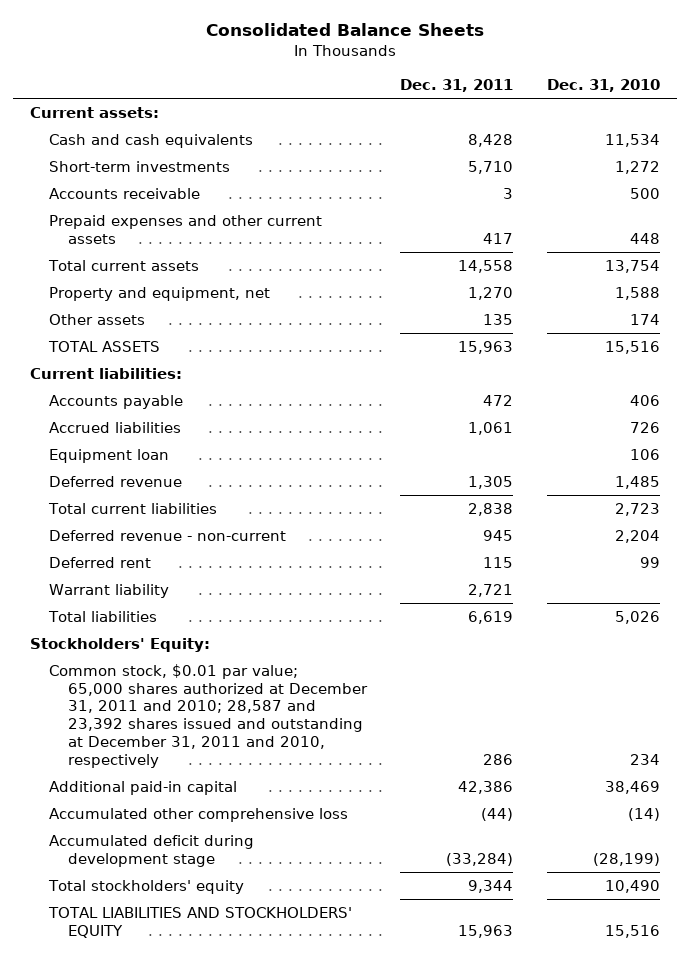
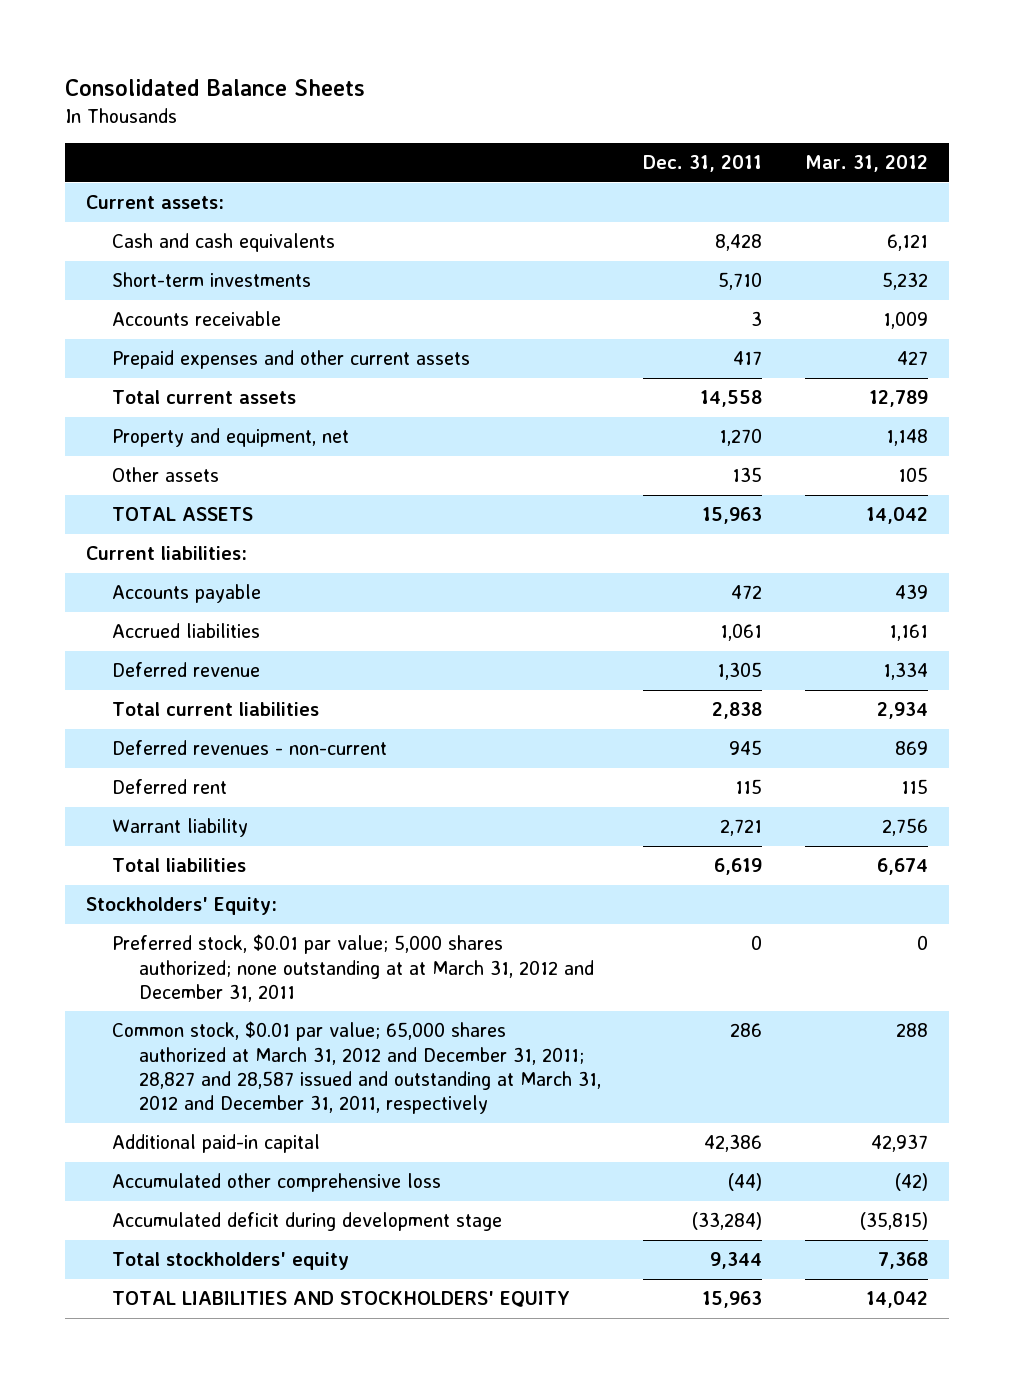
[547,79,661,93] Dec. 31, 2010 -> none
none -> [804,155,928,173] Mar. 31, 2012
[48,449,169,464] Equipment loan -> none
[48,530,286,542] Deferred revenue - non-current -> [112,740,388,756] Deferred revenues - non-current
none -> [112,934,594,1002] Preferred stock, $0.01 par value; 5,000 shares authorized; none outstanding at at March 31, 2012 and December 31, 2011
[48,664,368,768] Common stock, $0.01 par value; 65,000 shares authorized at December 31, 2011 and 2010; 28,587 and 23,392 shares issued and outstanding at December 31, 2011 and 2010, respectively -> [112,1021,601,1115] Common stock, $0.01 par value; 65,000 shares authorized at March 31, 2012 and December 31, 2011; 28,827 and 28,587 issued and outstanding at March 31, 2012 and December 31, 2011, respectively

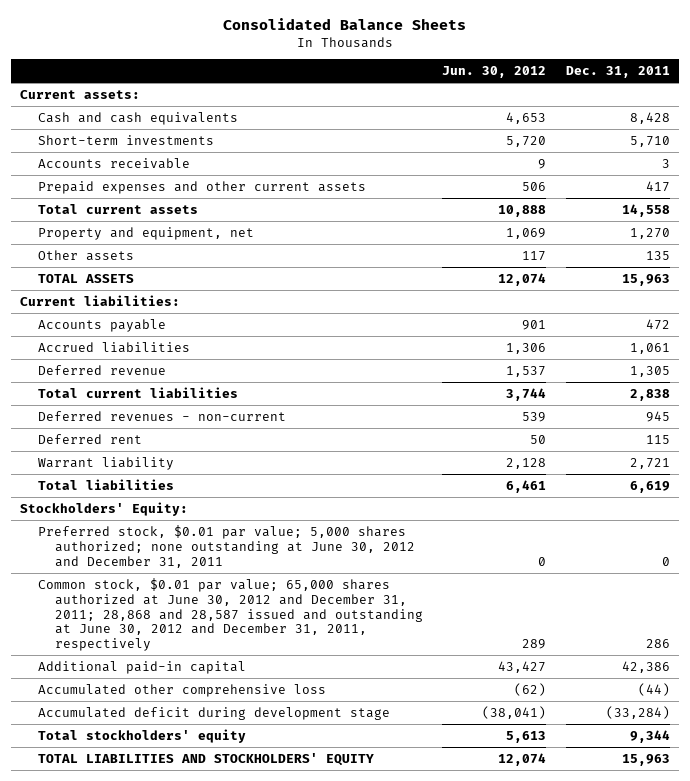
[804,155,928,173] Mar. 31, 2012 -> none
none -> [442,66,547,79] Jun. 30, 2012
[112,934,594,1002] Preferred stock, $0.01 par value; 5,000 shares authorized; none outstanding at at March 31, 2012 and December 31, 2011 -> [37,524,415,568] Preferred stock, $0.01 par value; 5,000 shares authorized; none outstanding at June 30, 2012 and December 31, 2011
[112,1021,601,1115] Common stock, $0.01 par value; 65,000 shares authorized at March 31, 2012 and December 31, 2011; 28,827 and 28,587 issued and outstanding at March 31, 2012 and December 31, 2011, respectively -> [37,577,423,652] Common stock, $0.01 par value; 65,000 shares authorized at June 30, 2012 and December 31, 2011; 28,868 and 28,587 issued and outstanding at June 30, 2012 and December 31, 2011, respectively

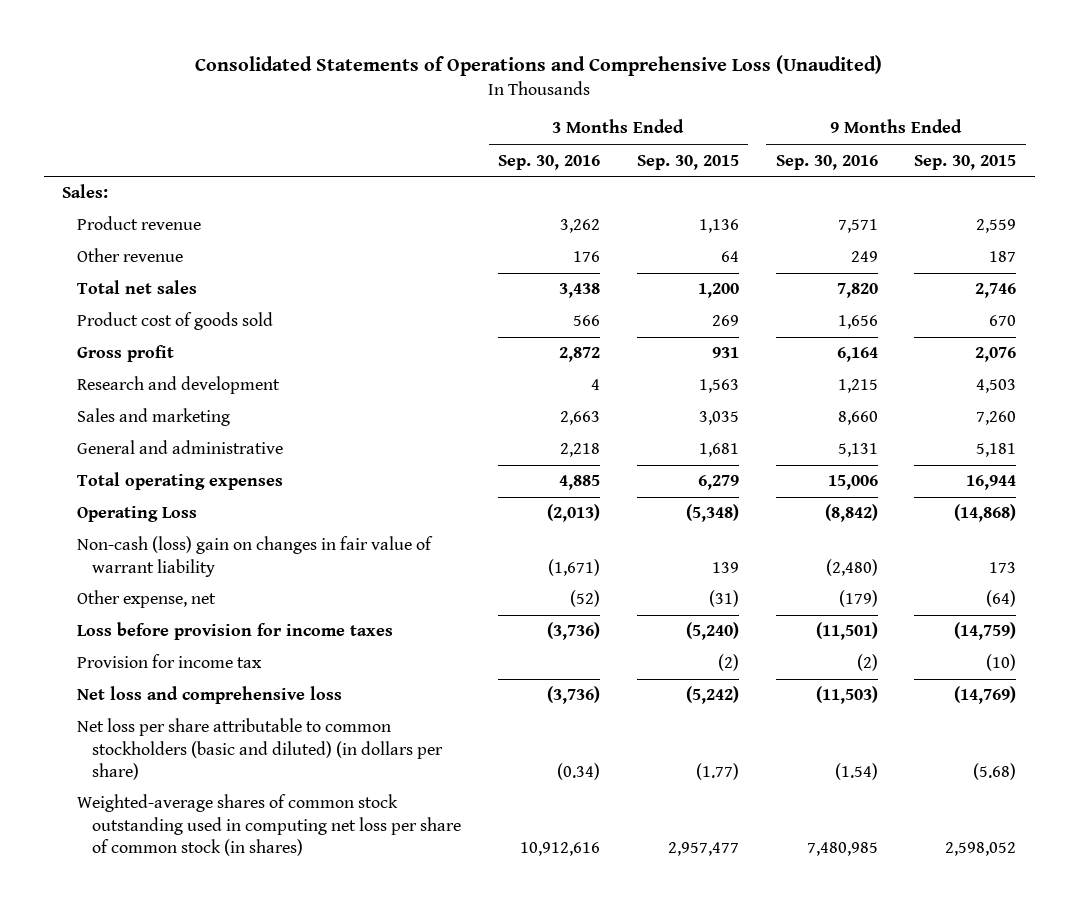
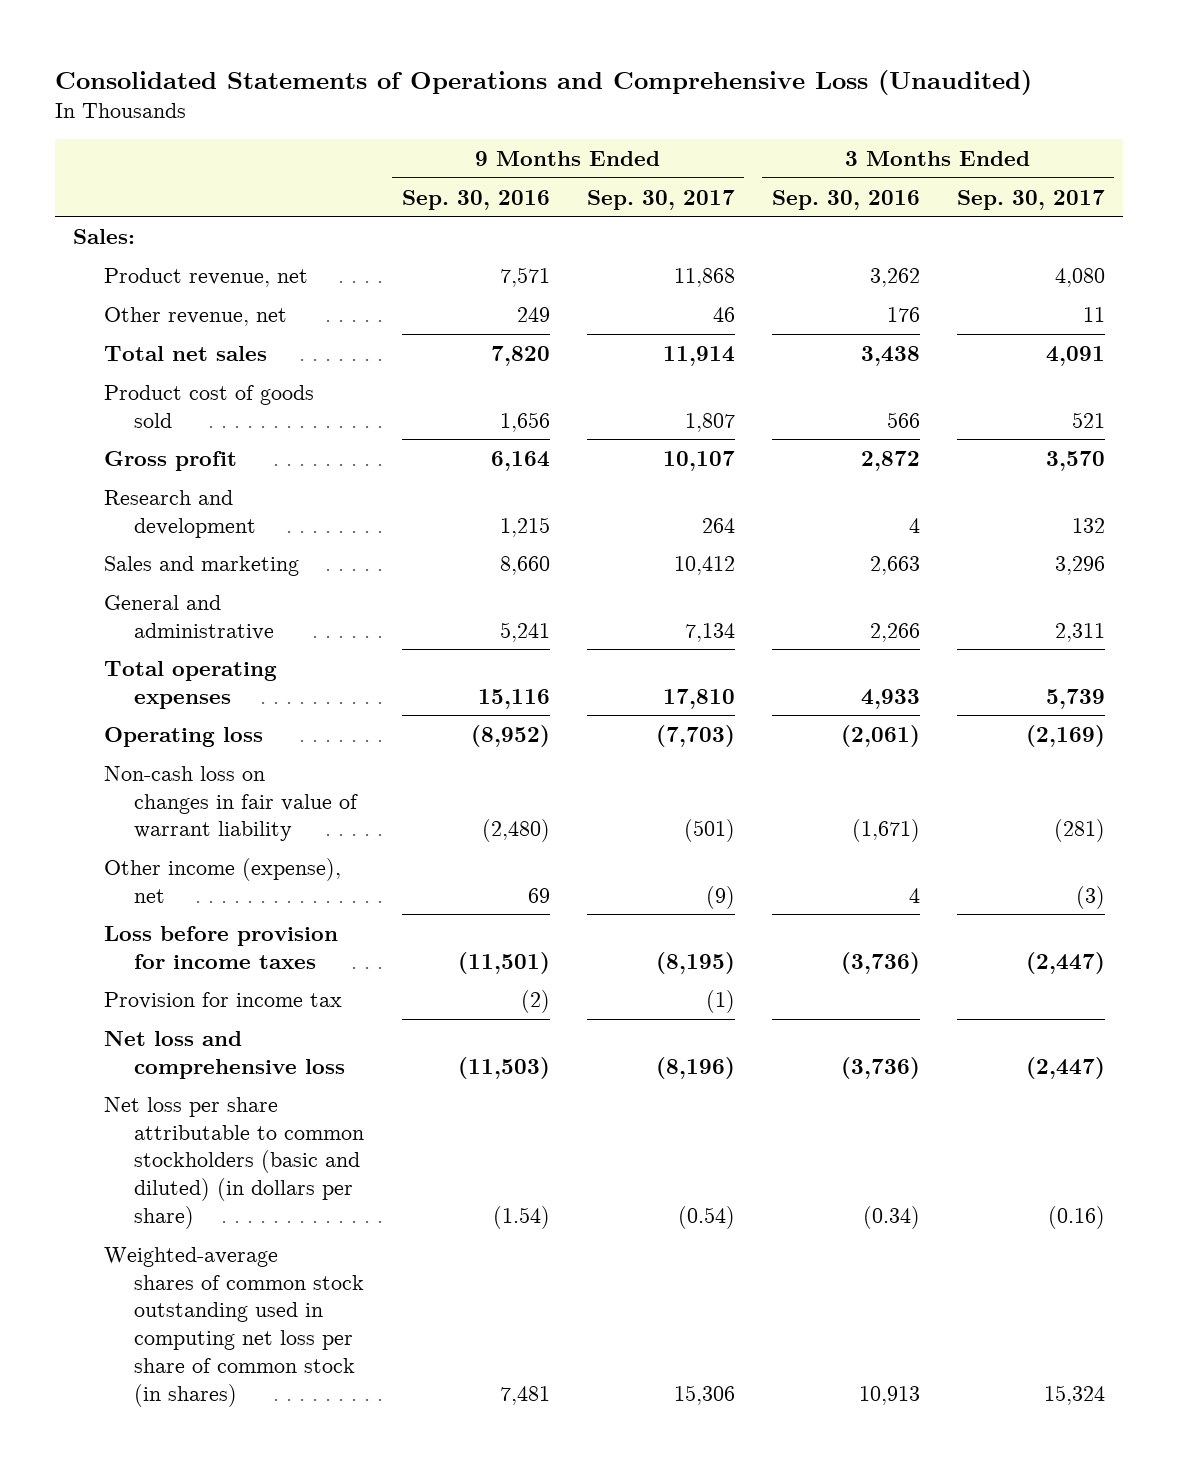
[636,154,739,170] Sep. 30, 2015 -> none
[914,154,1017,170] Sep. 30, 2015 -> none
none -> [586,189,735,210] Sep. 30, 2017
none -> [956,189,1105,210] Sep. 30, 2017
[77,216,202,231] Product revenue -> [103,267,308,287] Product revenue, net
[77,248,184,263] Other revenue -> [103,306,287,326] Other revenue, net
[559,443,600,458] 2,218 -> [869,622,920,642] 2,266
[837,443,878,458] 5,131 -> [499,621,550,642] 5,241
[558,475,600,491] 4,885 -> [860,688,920,709] 4,933
[827,475,878,491] 15,006 -> [477,688,550,709] 15,116
[77,506,198,523] Operating Loss -> [103,726,263,747] Operating loss
[546,504,600,523] (2,013) -> [840,724,920,747] (2,061)
[824,504,878,523] (8,842) -> [470,724,550,747] (8,952)
[77,536,434,577] Non-cash (loss) gain on changes in fair value of warrant liability -> [103,765,359,842] Non-cash loss on changes in fair value of warrant liability
[77,590,217,609] Other expense, net -> [103,857,341,903] Other income (expense), net
[569,590,600,608] (52) -> [908,887,920,903] 4
[838,590,878,608] (179) -> [527,887,550,903] 69
[519,841,600,856] 10,912,616 -> [858,1386,920,1406] 10,913
[806,841,878,856] 7,480,985 -> [499,1386,550,1406] 7,481

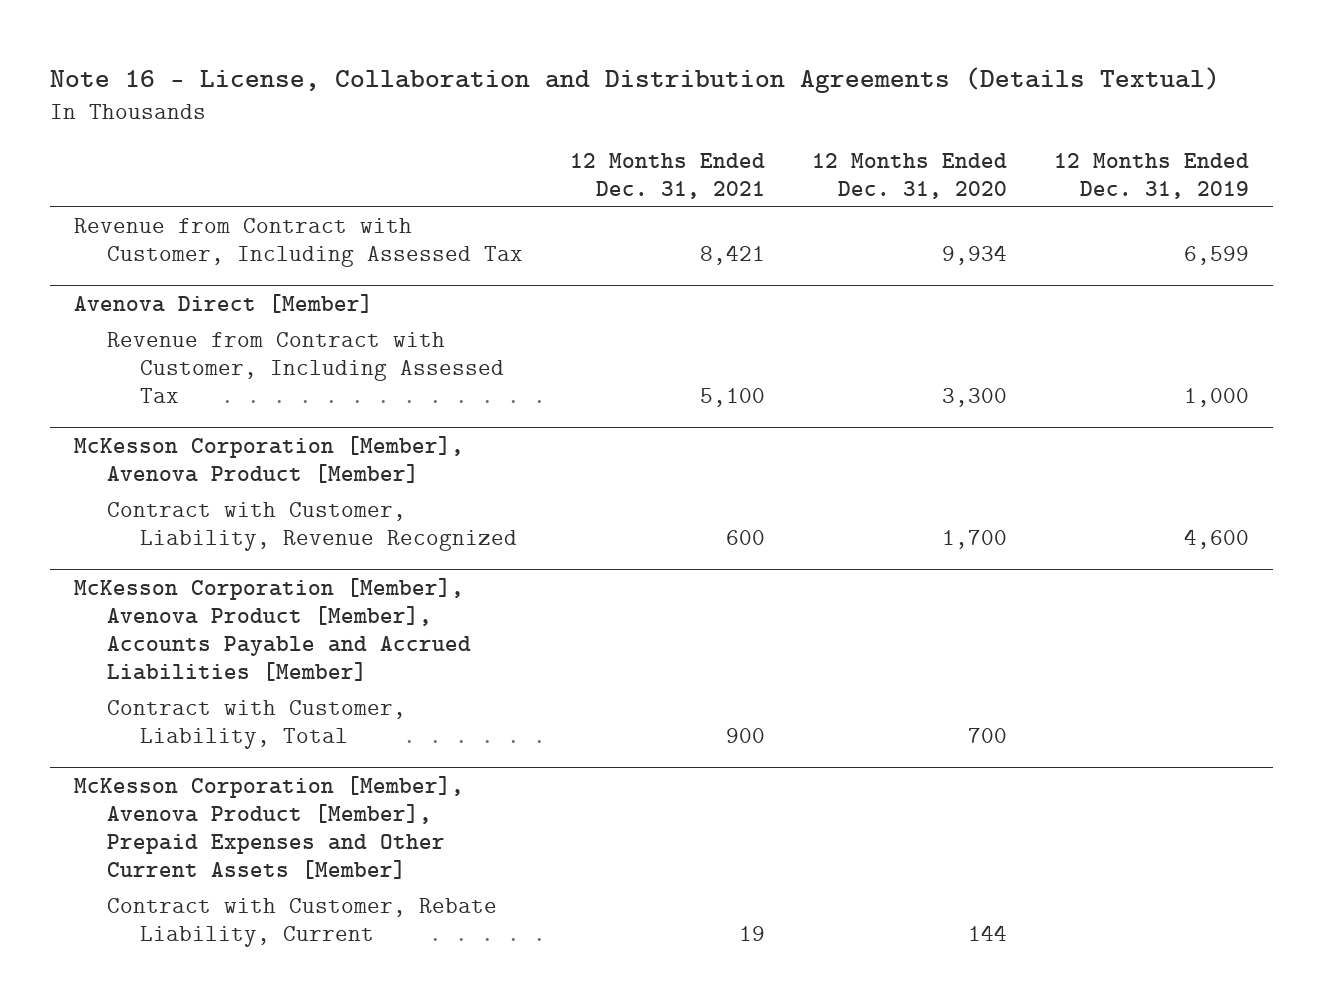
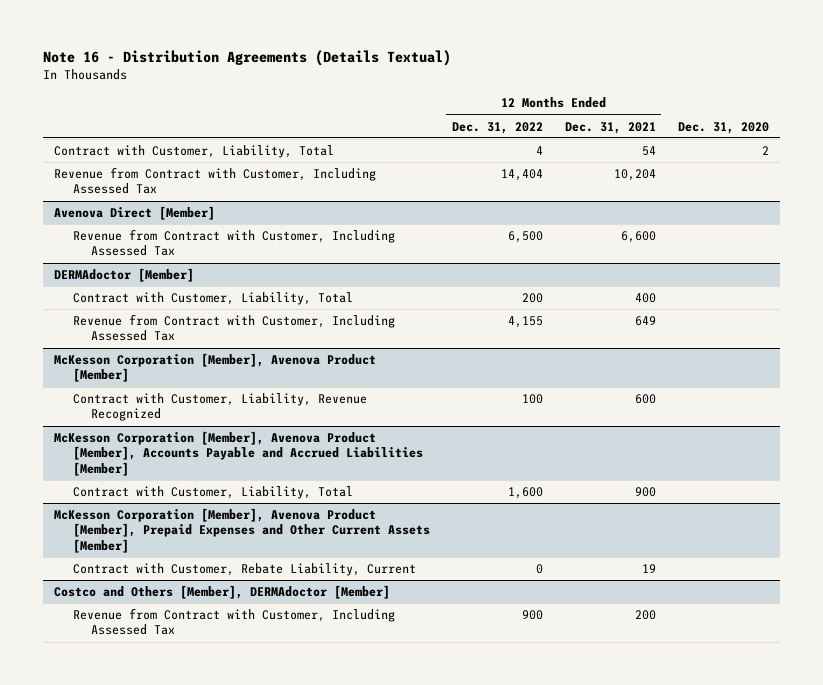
[49,66,1220,93] Note 16 - License, Collaboration and Distribution Agreements (Details Textual) -> [42,50,451,67] Note 16 - Distribution Agreements (Details Textual)
[812,153,1008,200] 12 Months Ended Dec. 31, 2020 -> none
[1054,153,1250,200] 12 Months Ended Dec. 31, 2019 -> none
none -> [451,121,543,134] Dec. 31, 2022
none -> [677,121,769,134] Dec. 31, 2020
none -> [53,144,334,158] Contract with Customer, Liability, Total
[699,245,765,266] 8,421 -> [613,168,656,181] 10,204
[699,388,765,408] 5,100 -> [620,230,656,243] 6,600
none -> [53,267,194,282] DERMAdoctor [Member]
none -> [72,291,353,305] Contract with Customer, Liability, Total
none -> [72,313,395,342] Revenue from Contract with Customer, Including Assessed Tax
none -> [53,584,390,599] Costco and Others [Member], DERMAdoctor [Member]
none -> [72,607,395,636] Revenue from Contract with Customer, Including Assessed Tax

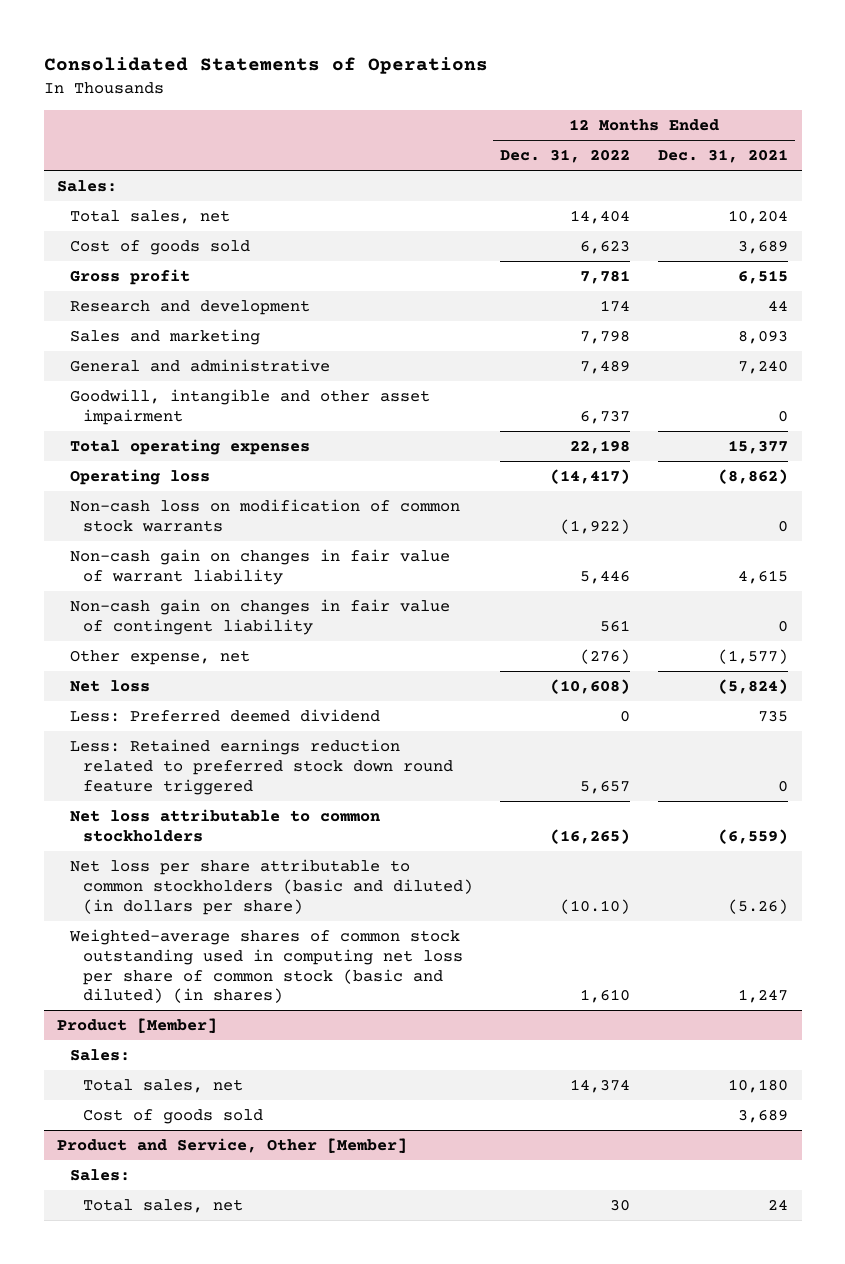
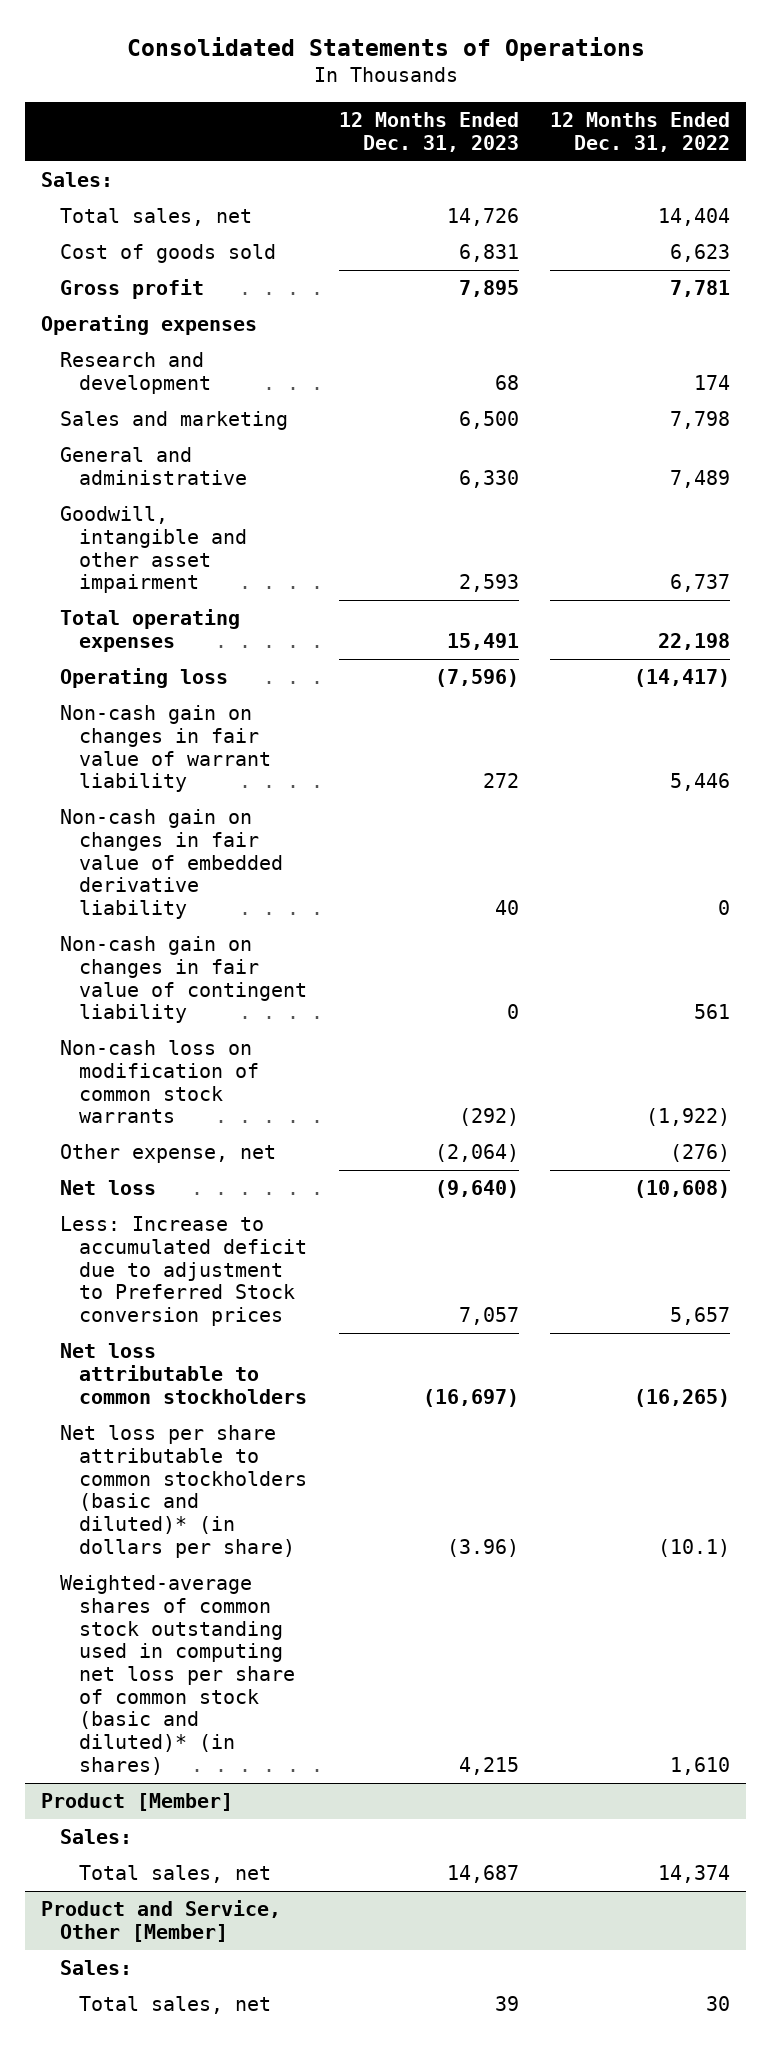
[657,149,788,164] Dec. 31, 2021 -> none
none -> [338,112,519,152] 12 Months Ended Dec. 31, 2023
none -> [41,315,258,336] Operating expenses
none -> [59,809,283,920] Non-cash gain on changes in fair value of embedded derivative liability
[70,499,461,532] Non-cash loss on modification of common stock warrants -> [59,1040,259,1124] Non-cash loss on modification of common stock warrants
[70,709,381,723] Less: Preferred deemed dividend -> none
[70,739,453,795] Less: Retained earnings reduction related to preferred stock down round feature triggered -> [59,1216,307,1327] Less: Increase to accumulated deficit due to adjustment to Preferred Stock conversion prices
[70,859,473,915] Net loss per share attributable to common stockholders (basic and diluted) (in dollars per share) -> [59,1425,307,1558] Net loss per share attributable to common stockholders (basic and diluted)* (in dollars per share)
[560,898,631,914] (10.10) -> [658,1538,731,1557] (10.1)
[69,929,463,1004] Weighted-average shares of common stock outstanding used in computing net loss per share of common stock (basic and diluted) (in shares) -> [59,1575,295,1775] Weighted-average shares of common stock outstanding used in computing net loss per share of common stock (basic and diluted)* (in shares)
[82,1109,263,1125] Cost of goods sold -> none

